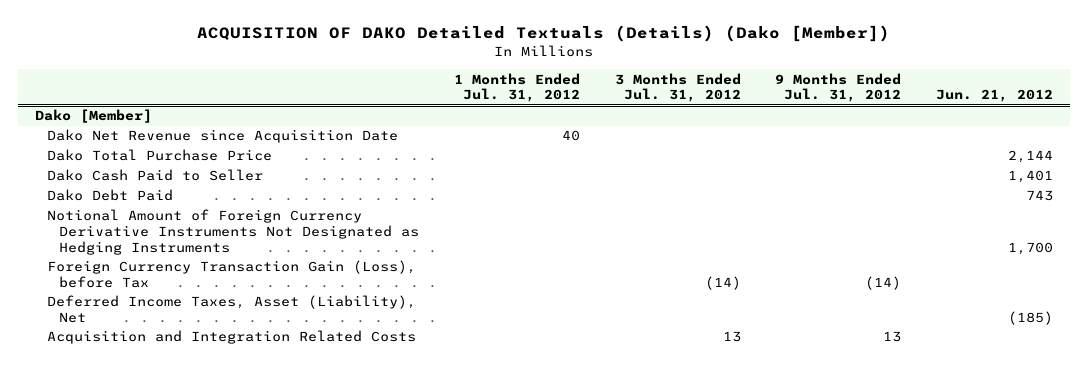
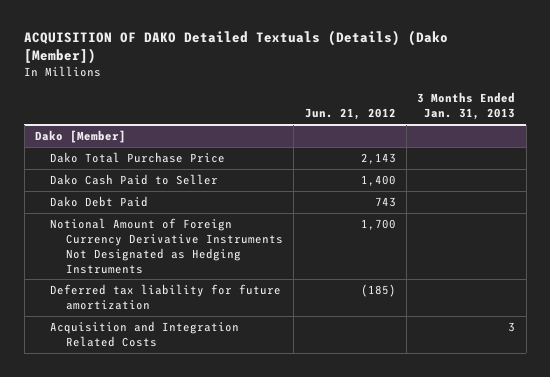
[454,72,581,103] 1 Months Ended Jul. 31, 2012 -> none
[614,72,741,103] 3 Months Ended Jul. 31, 2012 -> none
[775,72,902,103] 9 Months Ended Jul. 31, 2012 -> none
none -> [417,92,516,121] 3 Months Ended Jan. 31, 2013
[47,129,399,144] Dako Net Revenue since Acquisition Date -> none
[1007,150,1053,164] 2,144 -> [360,152,396,164] 2,143
[1007,170,1053,184] 1,401 -> [360,174,396,186] 1,400
[47,260,417,289] Foreign Currency Transaction Gain (Loss), before Tax -> none
[47,295,417,324] Deferred Income Taxes, Asset (Liability), Net -> [50,283,282,310] Deferred tax liability for future amortization

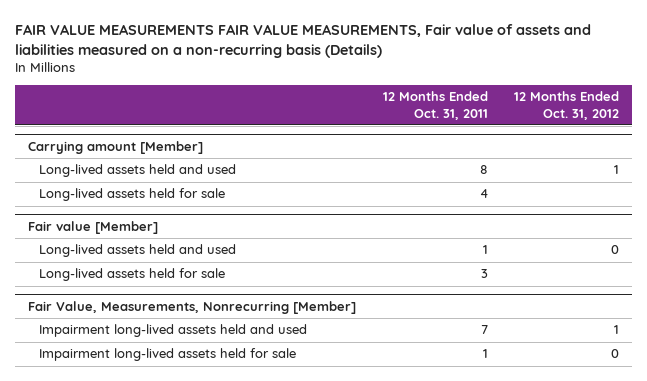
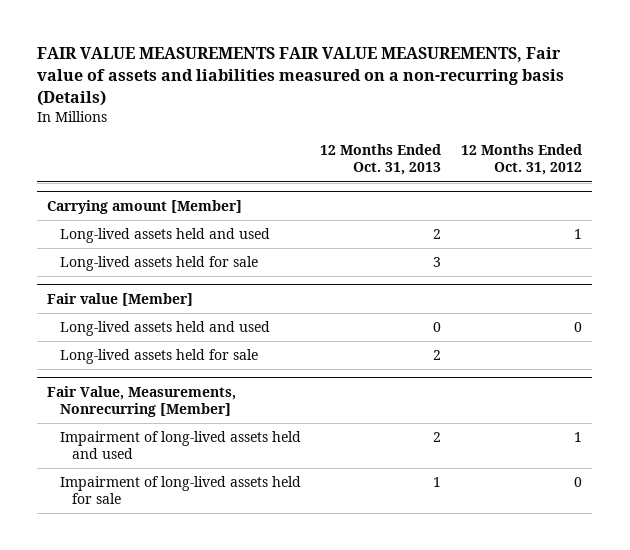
[382,91,488,120] 12 Months Ended Oct. 31, 2011 -> none
none -> [320,144,442,176] 12 Months Ended Oct. 31, 2013
[39,324,308,338] Impairment long-lived assets held and used -> [59,431,301,460] Impairment of long-lived assets held and used
[39,348,297,362] Impairment long-lived assets held for sale -> [59,476,301,505] Impairment of long-lived assets held for sale

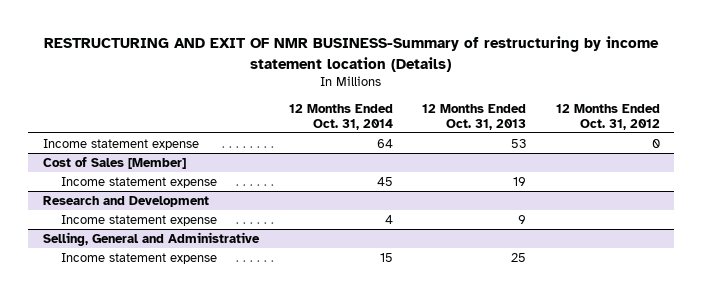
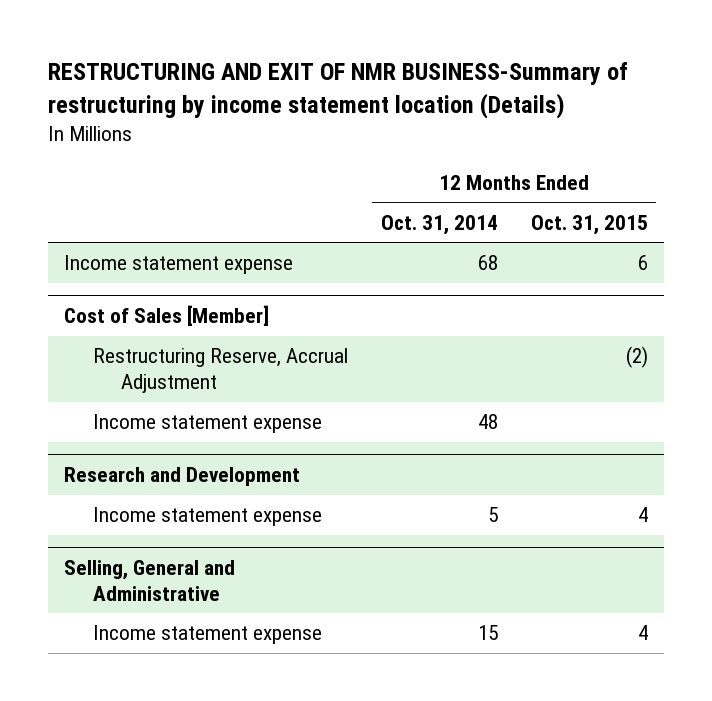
[422,103,527,130] 12 Months Ended Oct. 31, 2013 -> none
[555,103,660,130] 12 Months Ended Oct. 31, 2012 -> none
none -> [530,214,648,235] Oct. 31, 2015
[376,138,393,148] 64 -> [477,255,498,271] 68
none -> [92,348,348,394] Restructuring Reserve, Accrual Adjustment
[376,176,393,186] 45 -> [477,414,498,430] 48
[384,214,393,224] 4 -> [487,507,498,523] 5

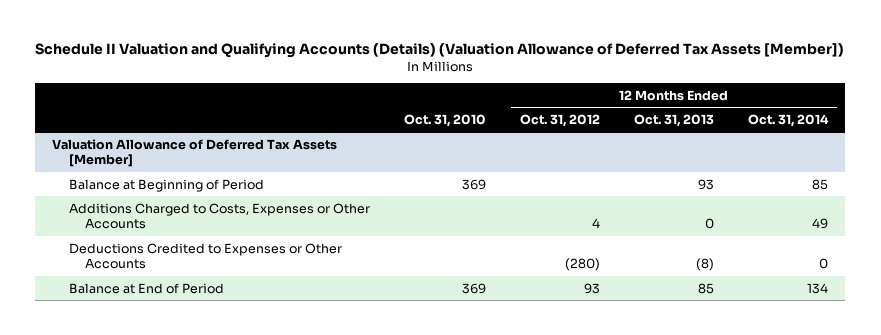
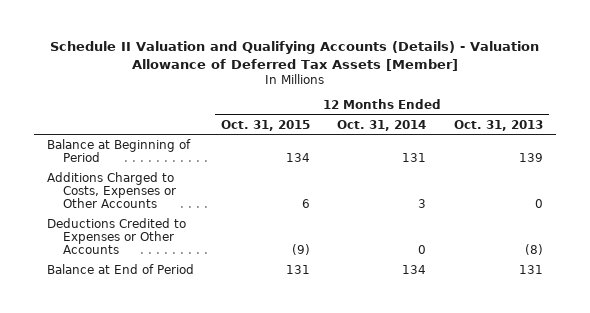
[35,43,845,59] Schedule II Valuation and Qualifying Accounts (Details) (Valuation Allowance of Deferred Tax Assets [Member]) -> [49,41,539,71] Schedule II Valuation and Qualifying Accounts (Details) - Valuation Allowance of Deferred Tax Assets [Member]
[403,113,486,127] Oct. 31, 2010 -> none
[519,113,600,127] Oct. 31, 2012 -> none
none -> [221,119,311,131] Oct. 31, 2015
[52,138,338,168] Valuation Allowance of Deferred Tax Assets [Member] -> none
[698,178,715,190] 93 -> [518,153,543,163] 139
[812,178,829,190] 85 -> [402,153,427,163] 131
[812,218,829,230] 49 -> [418,199,427,209] 3
[698,282,715,294] 85 -> [518,264,543,274] 131

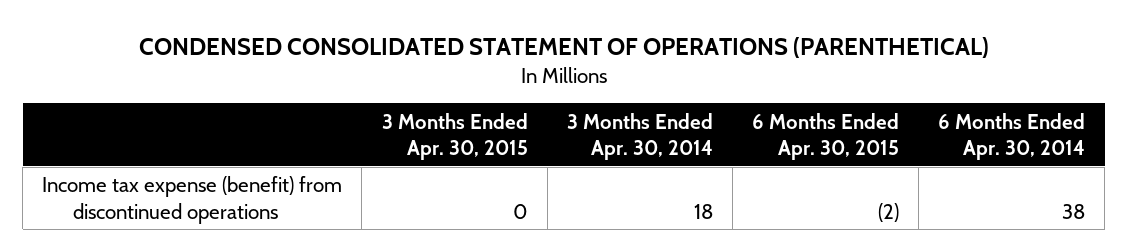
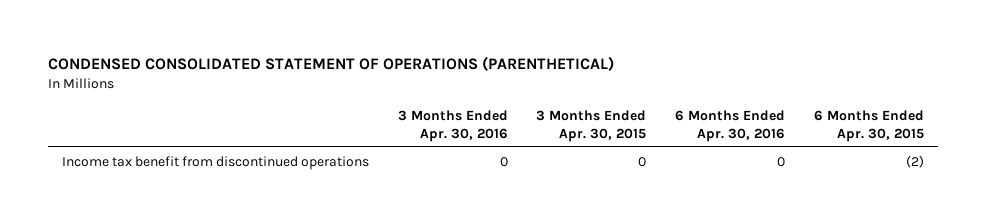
[566,112,713,160] 3 Months Ended Apr. 30, 2014 -> none
[938,112,1086,160] 6 Months Ended Apr. 30, 2014 -> none
none -> [397,109,508,142] 3 Months Ended Apr. 30, 2016
none -> [674,109,785,142] 6 Months Ended Apr. 30, 2016
[42,176,343,224] Income tax expense (benefit) from discontinued operations -> [61,155,369,170] Income tax benefit from discontinued operations

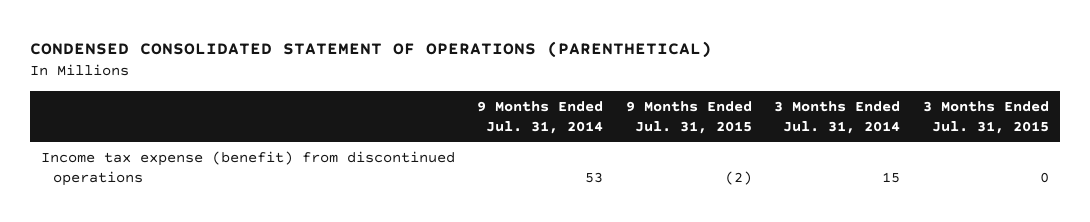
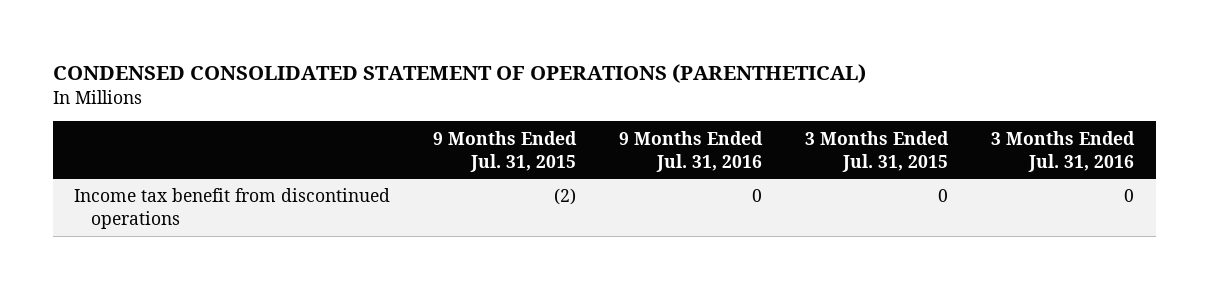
[477,101,604,134] 9 Months Ended Jul. 31, 2014 -> none
[774,101,901,134] 3 Months Ended Jul. 31, 2014 -> none
none -> [619,130,764,172] 9 Months Ended Jul. 31, 2016
none -> [991,130,1136,172] 3 Months Ended Jul. 31, 2016
[40,151,455,186] Income tax expense (benefit) from discontinued operations -> [74,188,391,230] Income tax benefit from discontinued operations

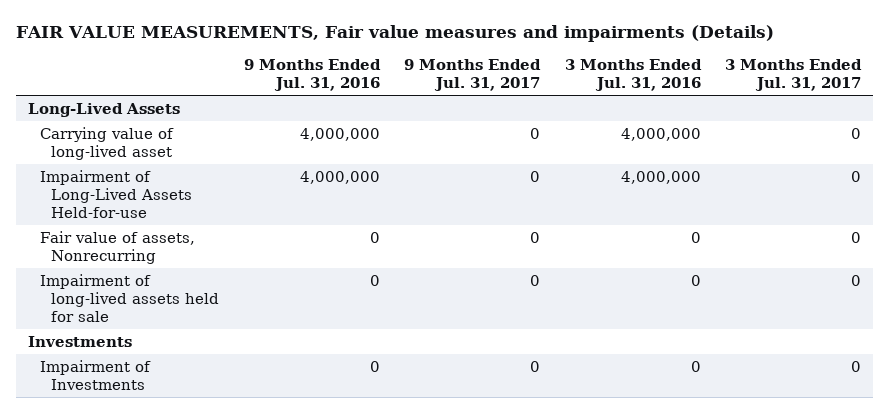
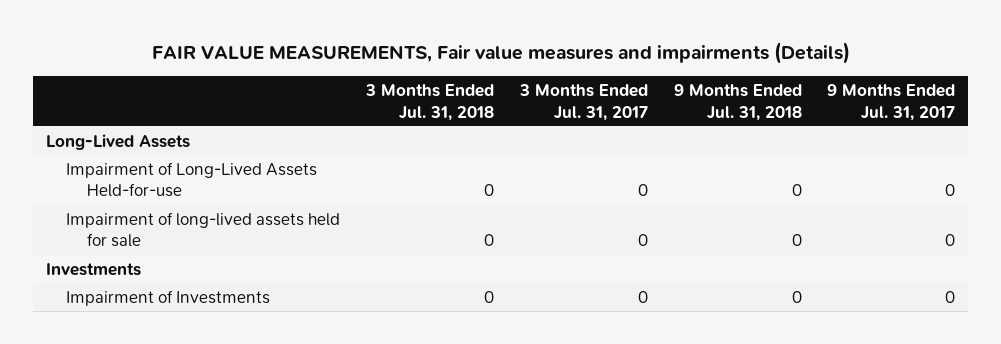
[243,59,381,92] 9 Months Ended Jul. 31, 2016 -> none
[564,59,702,92] 3 Months Ended Jul. 31, 2016 -> none
none -> [365,84,495,121] 3 Months Ended Jul. 31, 2018
none -> [673,84,802,121] 9 Months Ended Jul. 31, 2018
[39,126,174,160] Carrying value of long-lived asset -> none
[39,230,195,264] Fair value of assets, Nonrecurring -> none

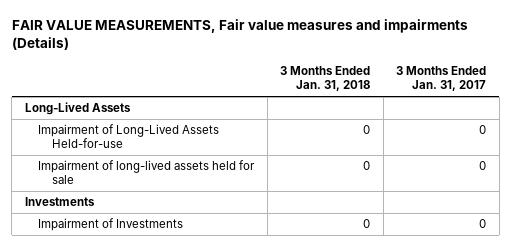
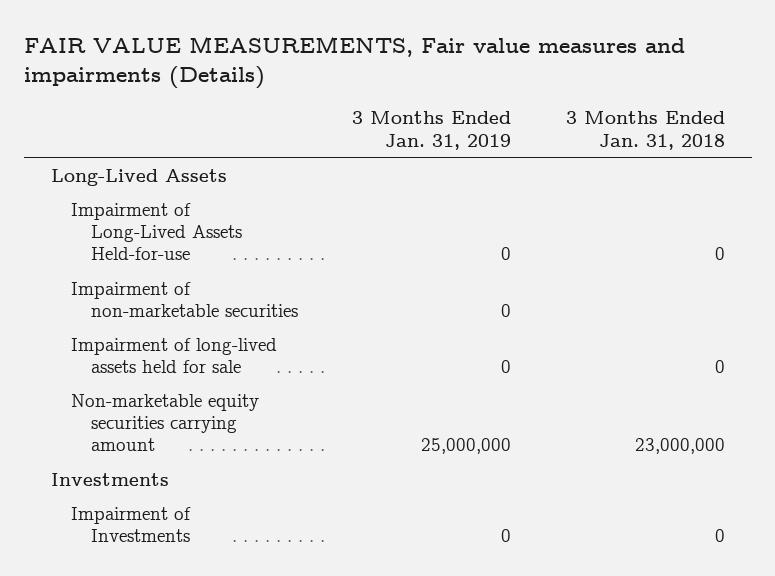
[396,66,487,92] 3 Months Ended Jan. 31, 2017 -> none
none -> [352,111,512,150] 3 Months Ended Jan. 31, 2019
none -> [70,281,298,317] Impairment of non-marketable securities
none -> [70,393,259,452] Non-marketable equity securities carrying amount

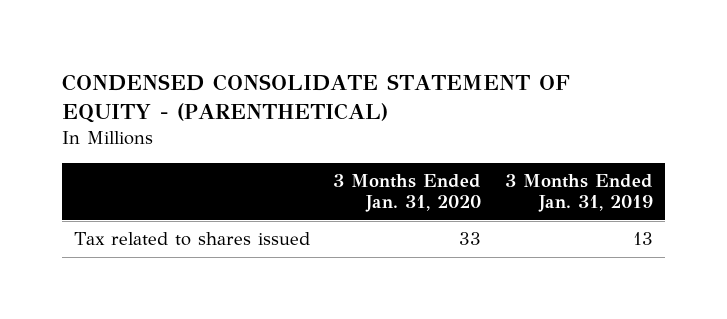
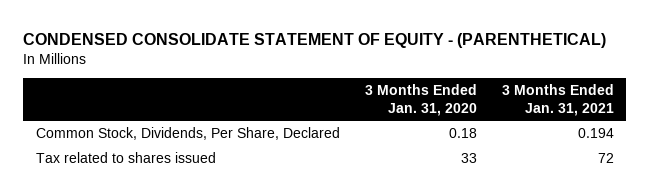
[505,174,654,213] 3 Months Ended Jan. 31, 2019 -> none
none -> [501,83,614,116] 3 Months Ended Jan. 31, 2021
none -> [35,127,340,141] Common Stock, Dividends, Per Share, Declared

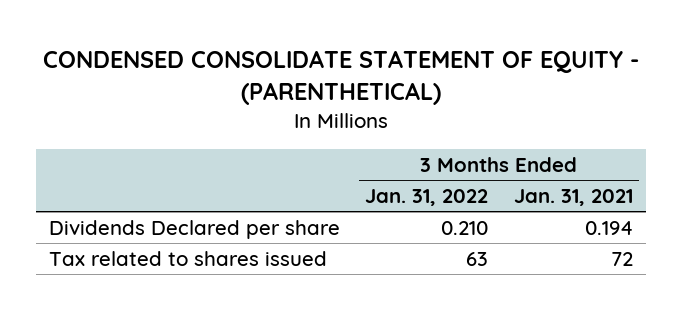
[364,83,477,116] 3 Months Ended Jan. 31, 2020 -> none
none -> [365,189,489,207] Jan. 31, 2022
[35,127,340,141] Common Stock, Dividends, Per Share, Declared -> [48,220,340,240] Dividends Declared per share

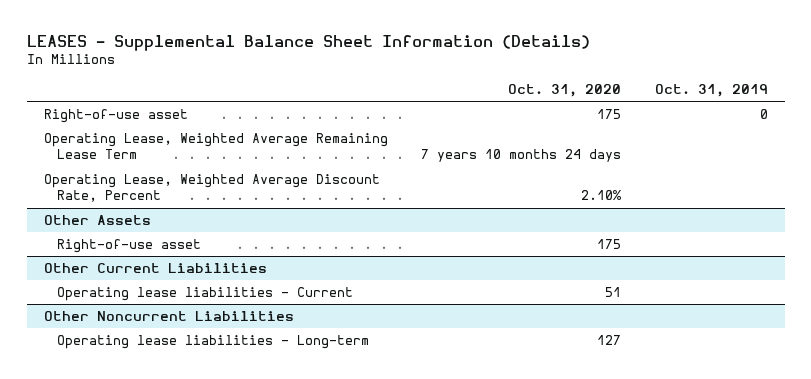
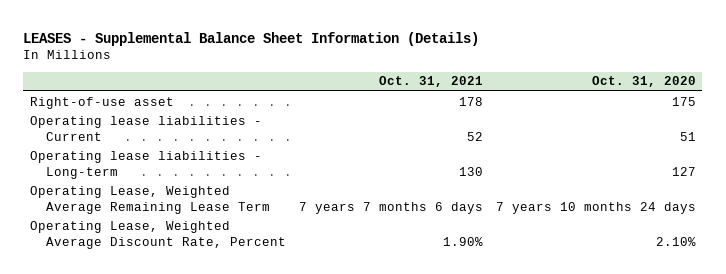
[654,84,768,98] Oct. 31, 2019 -> none
none -> [378,76,483,88] Oct. 31, 2021
[43,214,151,225] Other Assets -> none
[56,238,201,253] Right-of-use asset -> none
[43,262,267,273] Other Current Liabilities -> none
[43,310,294,321] Other Noncurrent Liabilities -> none
[43,132,388,160] Operating Lease, Weighted Average Remaining Lease Term -> [29,185,270,214] Operating Lease, Weighted Average Remaining Lease Term
[43,173,380,203] Operating Lease, Weighted Average Discount Rate, Percent -> [29,220,286,249] Operating Lease, Weighted Average Discount Rate, Percent

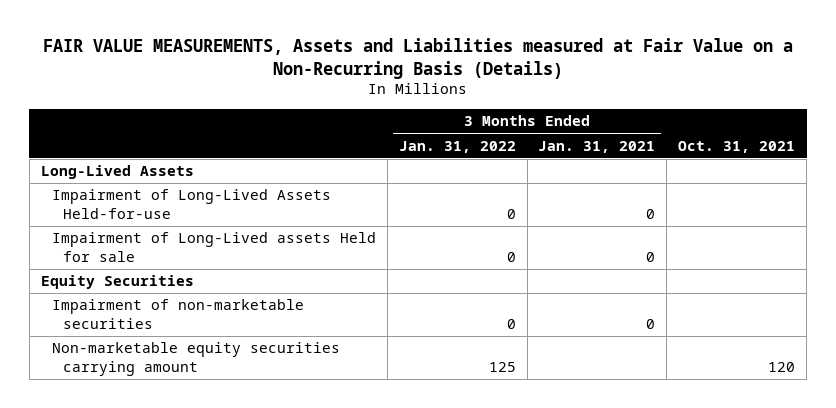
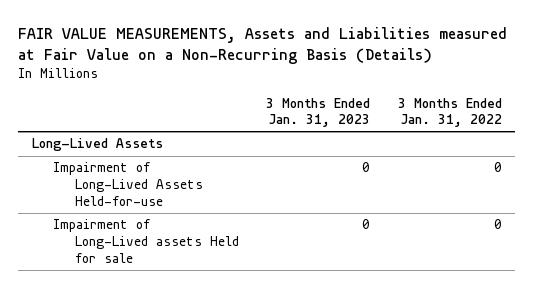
[538,140,656,153] Jan. 31, 2021 -> none
[678,140,796,153] Oct. 31, 2021 -> none
none -> [266,97,371,128] 3 Months Ended Jan. 31, 2023
[40,275,194,290] Equity Securities -> none
[51,299,304,329] Impairment of non-marketable securities -> none
[51,342,340,376] Non-marketable equity securities carrying amount -> none

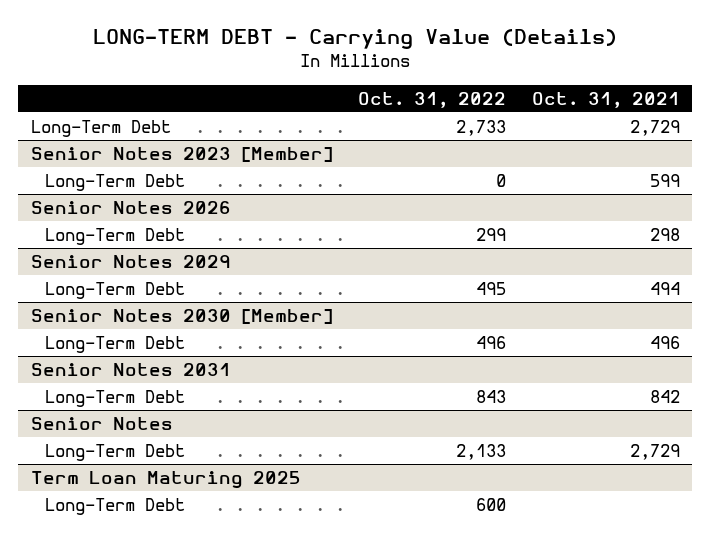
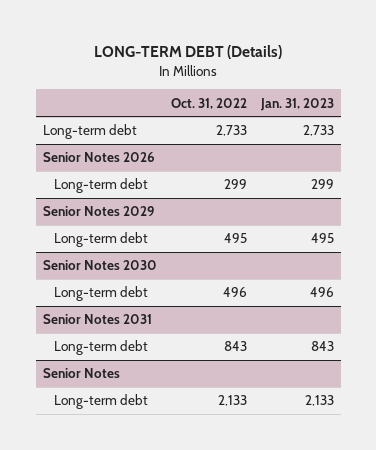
[93,29,618,50] LONG-TERM DEBT - Carrying Value (Details) -> [94,45,283,60] LONG-TERM DEBT (Details)
[531,91,680,108] Oct. 31, 2021 -> none
none -> [259,97,334,111] Jan. 31, 2023
[30,147,333,163] Senior Notes 2023 [Member] -> none
[45,174,186,192] Long-Term Debt -> none
[30,120,171,138] Long-Term Debt -> [42,124,137,140] Long-term debt
[45,228,186,246] Long-Term Debt -> [53,178,148,194] Long-term debt
[45,282,186,300] Long-Term Debt -> [53,232,148,248] Long-term debt
[30,309,333,325] Senior Notes 2030 [Member] -> [42,260,157,271] Senior Notes 2030
[45,336,186,354] Long-Term Debt -> [53,286,148,302] Long-term debt
[45,390,186,408] Long-Term Debt -> [53,340,148,356] Long-term debt
[30,471,301,490] Term Loan Maturing 2025 -> none
[45,498,186,516] Long-Term Debt -> none
[45,444,186,462] Long-Term Debt -> [53,394,148,410] Long-term debt

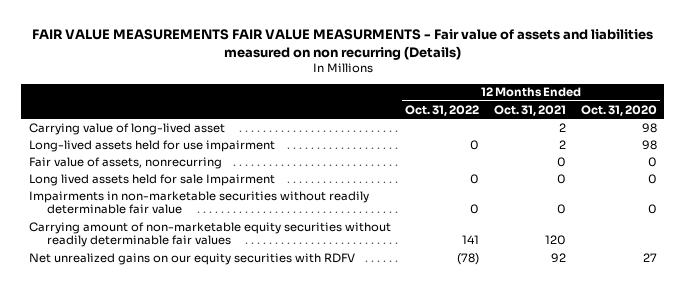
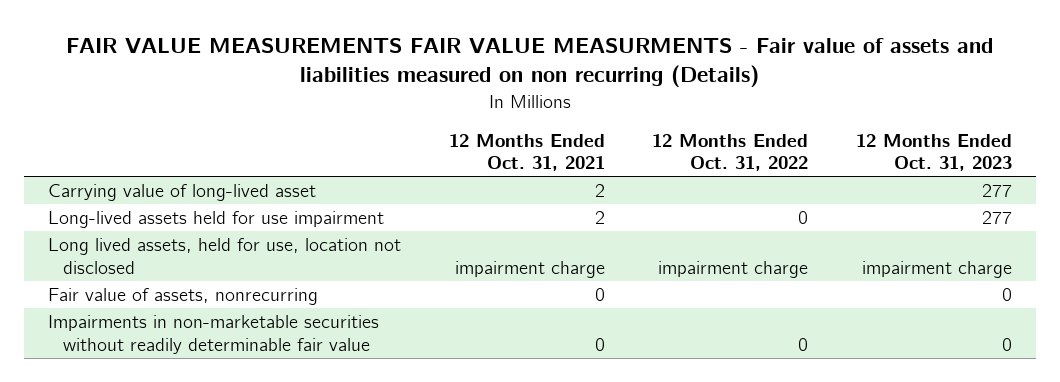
[580,104,657,116] Oct. 31, 2020 -> none
none -> [856,133,1013,172] 12 Months Ended Oct. 31, 2023
none -> [47,238,401,274] Long lived assets, held for use, location not disclosed
[28,173,275,186] Long lived assets held for sale Impairment -> none
[28,221,391,248] Carrying amount of non-marketable equity securities without readily determinable fair values -> none
[28,252,355,265] Net unrealized gains on our equity securities with RDFV -> none

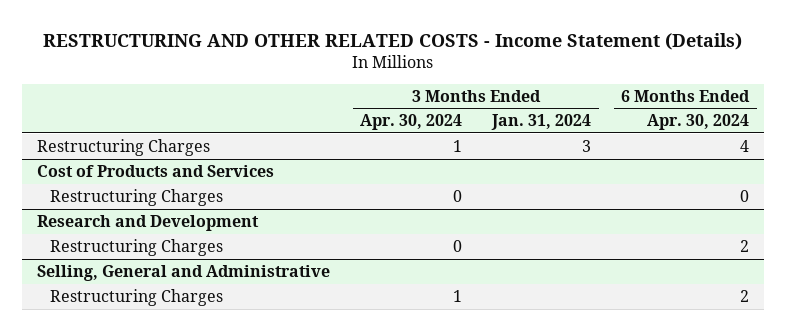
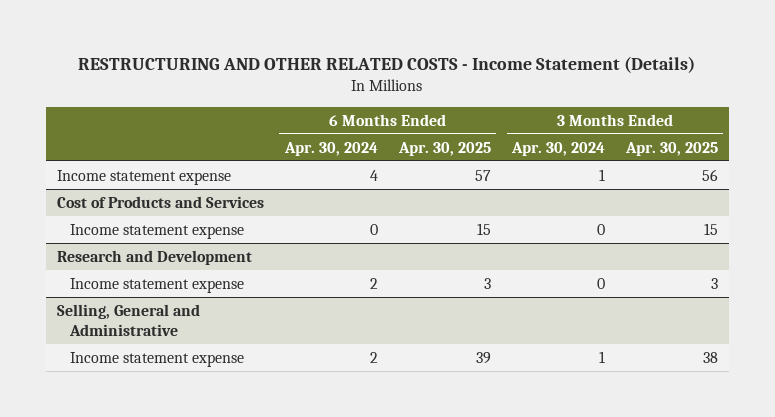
[491,114,592,131] Jan. 31, 2024 -> none
none -> [397,141,491,156] Apr. 30, 2025
none -> [625,141,719,156] Apr. 30, 2025
[37,138,211,156] Restructuring Charges -> [56,169,231,185] Income statement expense
[50,188,224,206] Restructuring Charges -> [69,223,244,239] Income statement expense
[50,238,224,256] Restructuring Charges -> [69,277,244,293] Income statement expense
[50,288,224,306] Restructuring Charges -> [69,351,244,367] Income statement expense

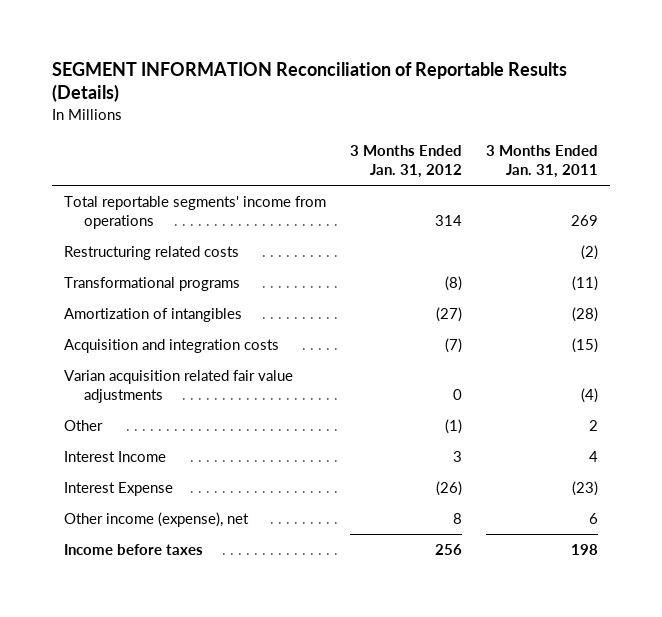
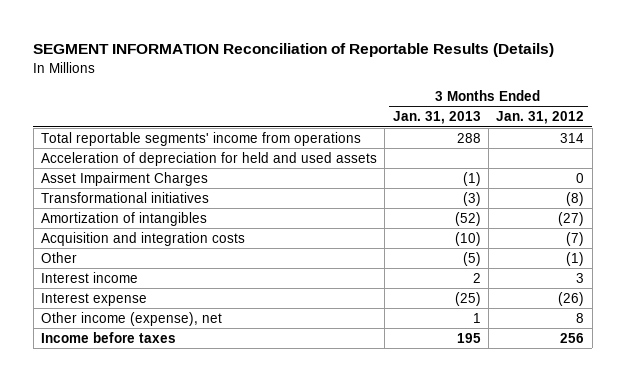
[486,144,599,179] 3 Months Ended Jan. 31, 2011 -> none
none -> [392,111,481,125] Jan. 31, 2013
[64,245,240,260] Restructuring related costs -> none
none -> [41,151,378,166] Acceleration of depreciation for held and used assets
none -> [41,171,209,186] Asset Impairment Charges
[64,276,241,291] Transformational programs -> [41,191,210,203] Transformational initiatives
[64,369,294,404] Varian acquisition related fair value adjustments -> none
[64,450,167,462] Interest Income -> [41,271,139,283] Interest income
[64,481,174,496] Interest Expense -> [41,292,148,306] Interest expense

